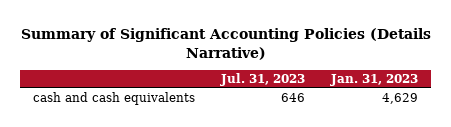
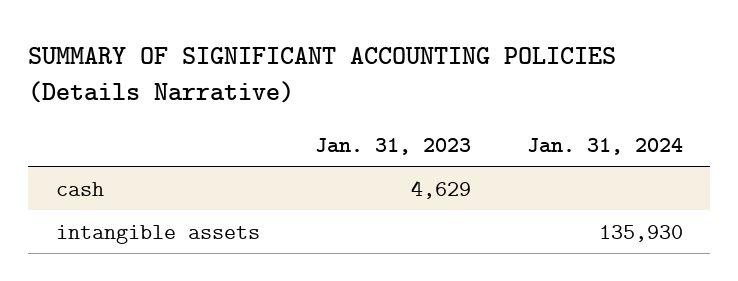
[20,27,431,60] Summary of Significant Accounting Policies (Details Narrative) -> [28,46,617,103] SUMMARY OF SIGNIFICANT ACCOUNTING POLICIES (Details Narrative)
[220,73,306,87] Jul. 31, 2023 -> none
none -> [526,137,683,155] Jan. 31, 2024
[33,92,196,106] cash and cash equivalents -> [55,181,104,196] cash
none -> [55,224,260,244] intangible assets

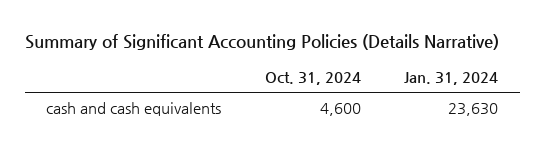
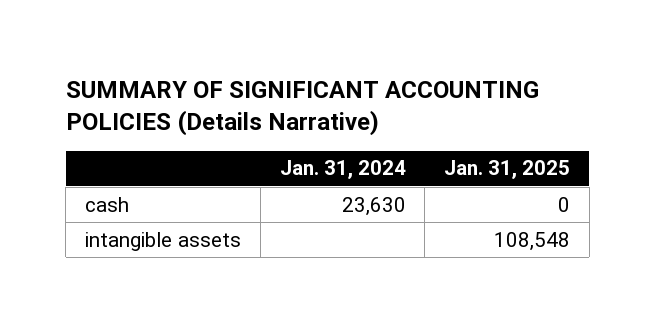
[24,34,499,51] Summary of Significant Accounting Policies (Details Narrative) -> [65,80,539,137] SUMMARY OF SIGNIFICANT ACCOUNTING POLICIES (Details Narrative)
[264,72,361,86] Oct. 31, 2024 -> none
none -> [444,160,571,180] Jan. 31, 2025
[46,102,222,117] cash and cash equivalents -> [85,196,130,212] cash
none -> [85,231,242,251] intangible assets

